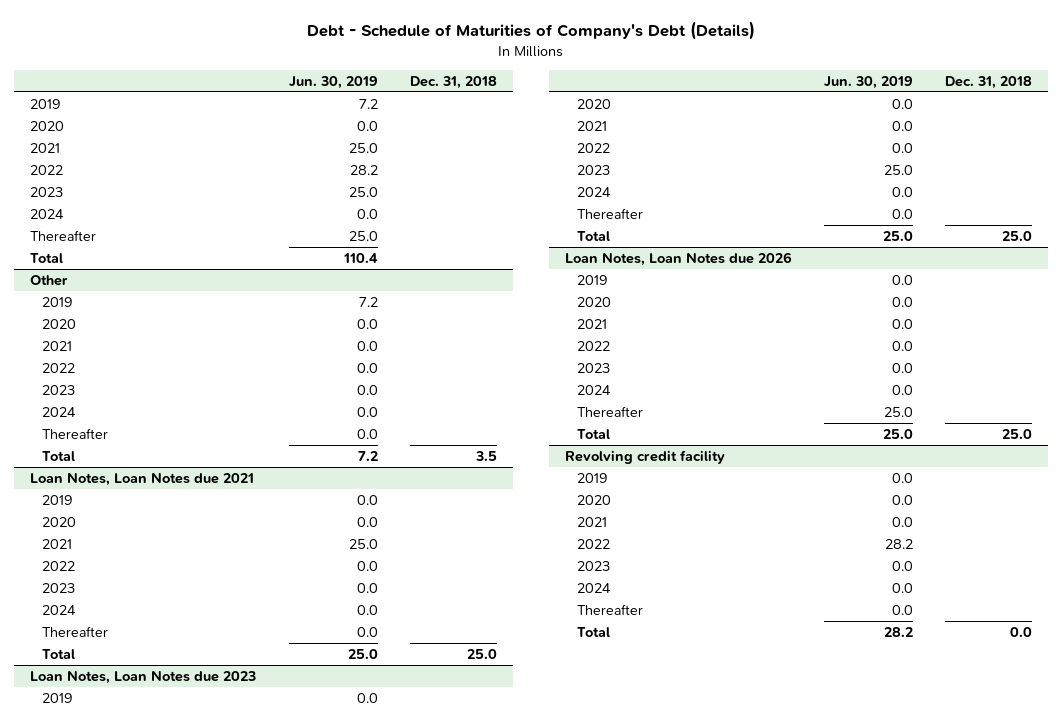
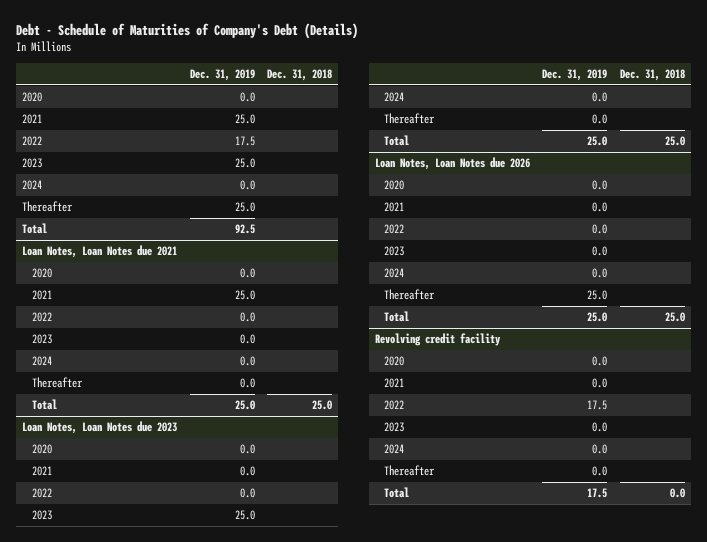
[288,75,378,89] Jun. 30, 2019 -> none
none -> [189,69,255,82] Dec. 31, 2019
[29,98,61,109] 2019 -> none
[29,274,68,286] Other -> none
[42,296,74,307] 2019 -> none
[42,318,77,329] 2020 -> none
[42,340,73,351] 2021 -> none
[42,362,76,373] 2022 -> none
[42,384,76,395] 2023 -> none
[42,406,77,417] 2024 -> none
[42,427,109,439] Thereafter -> none
[42,450,76,461] Total -> none
[42,494,74,505] 2019 -> none
[42,692,74,703] 2019 -> none
[576,274,608,285] 2019 -> none
[576,472,608,483] 2019 -> none

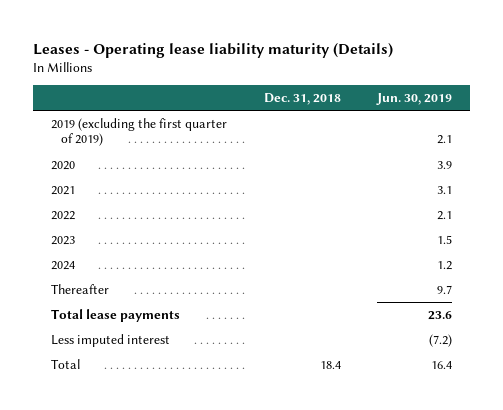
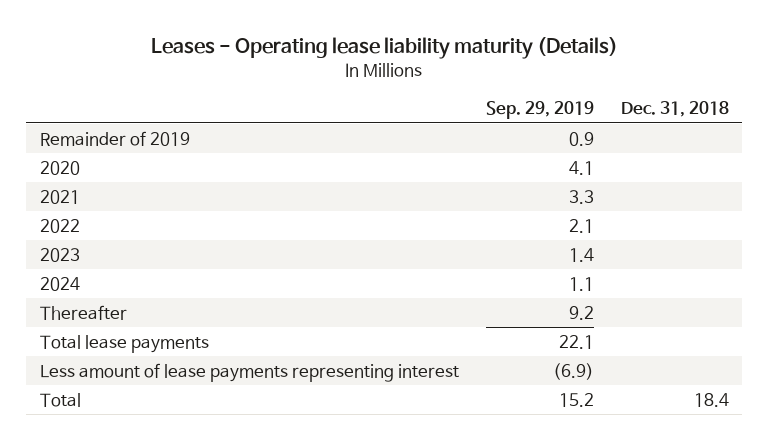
[375,93,452,106] Jun. 30, 2019 -> none
none -> [485,101,594,120] Sep. 29, 2019
[51,117,228,147] 2019 (excluding the first quarter of 2019) -> [39,130,190,146] Remainder of 2019
[51,333,171,347] Less imputed interest -> [39,362,459,382] Less amount of lease payments representing interest

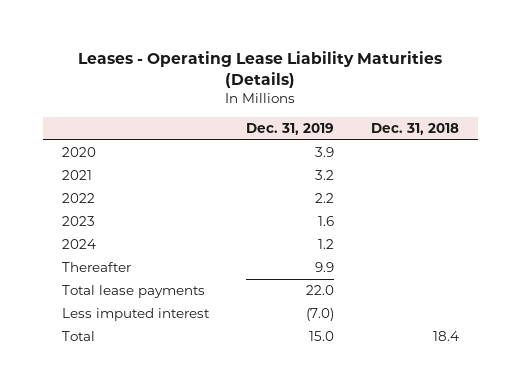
[151,37,619,60] Leases - Operating lease liability maturity (Details) -> [78,51,443,89] Leases - Operating Lease Liability Maturities (Details)
[485,101,594,120] Sep. 29, 2019 -> none
none -> [245,122,334,135] Dec. 31, 2019
[39,130,190,146] Remainder of 2019 -> none
[39,362,459,382] Less amount of lease payments representing interest -> [61,308,210,322] Less imputed interest

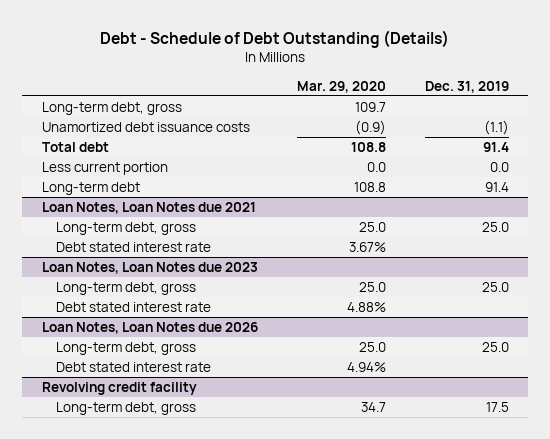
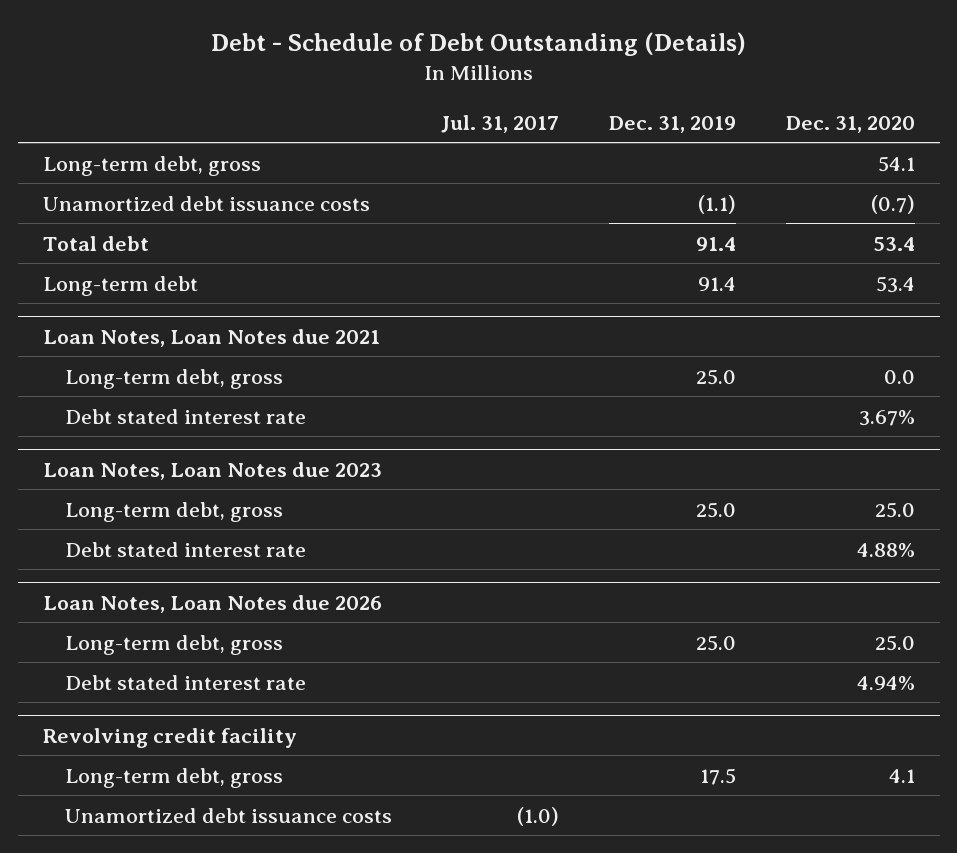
[296,80,386,93] Mar. 29, 2020 -> none
none -> [441,114,560,133] Jul. 31, 2017
none -> [785,115,915,133] Dec. 31, 2020
[41,162,168,176] Less current portion -> none
none -> [64,807,392,823] Unamortized debt issuance costs

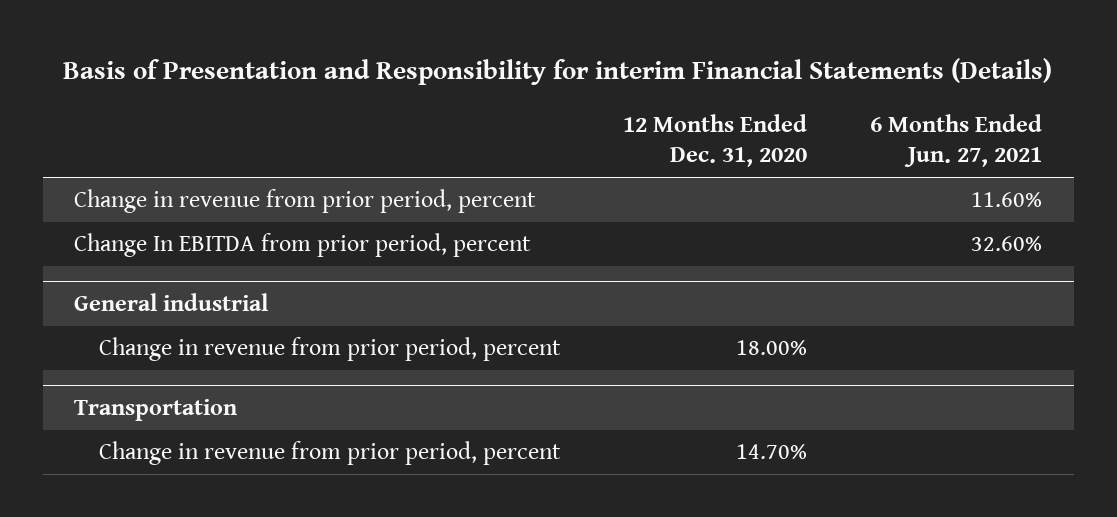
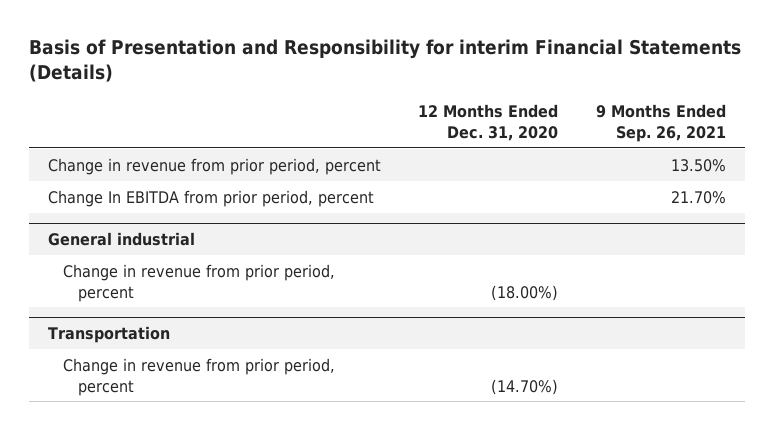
[870,113,1043,168] 6 Months Ended Jun. 27, 2021 -> none
none -> [596,104,727,142] 9 Months Ended Sep. 26, 2021
[736,340,808,356] 18.00% -> [491,284,559,301] (18.00%)
[736,444,808,460] 14.70% -> [491,378,559,395] (14.70%)

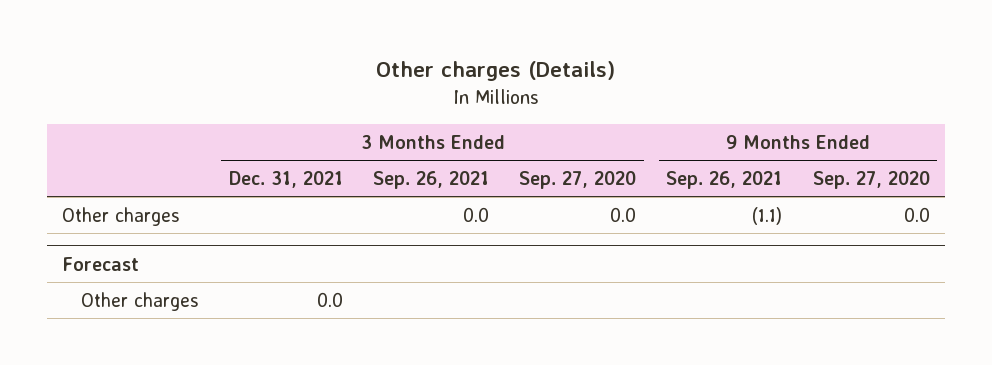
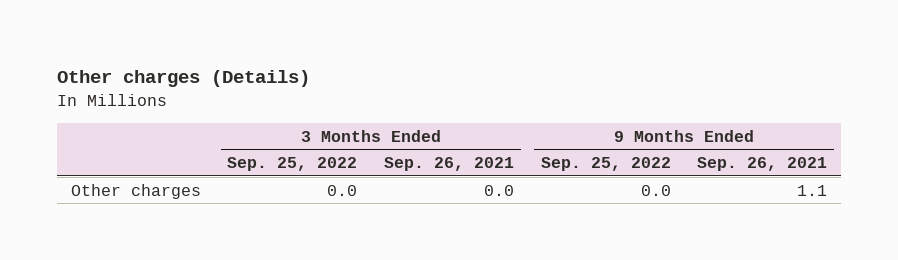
[228,170,343,188] Dec. 31, 2021 -> none
[519,170,637,189] Sep. 27, 2020 -> none
[812,170,930,189] Sep. 27, 2020 -> none
none -> [227,156,358,171] Sep. 25, 2022
none -> [540,156,671,171] Sep. 25, 2022
[61,256,139,271] Forecast -> none
[80,291,199,311] Other charges -> none
[752,206,783,225] (1.1) -> [797,184,828,196] 1.1

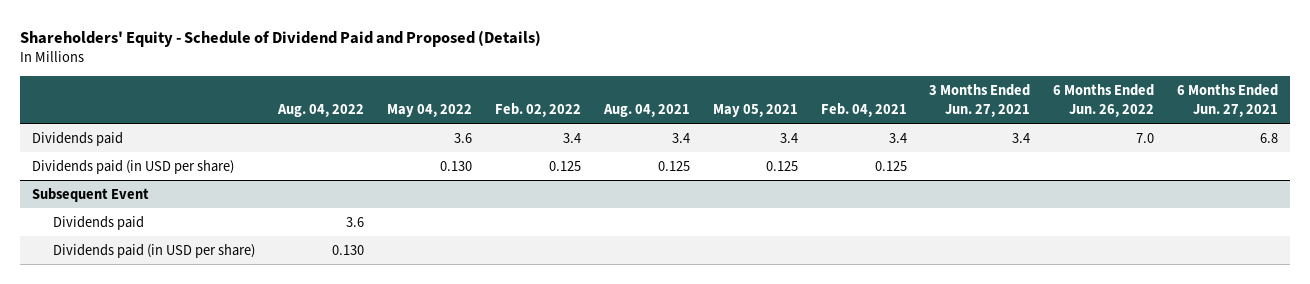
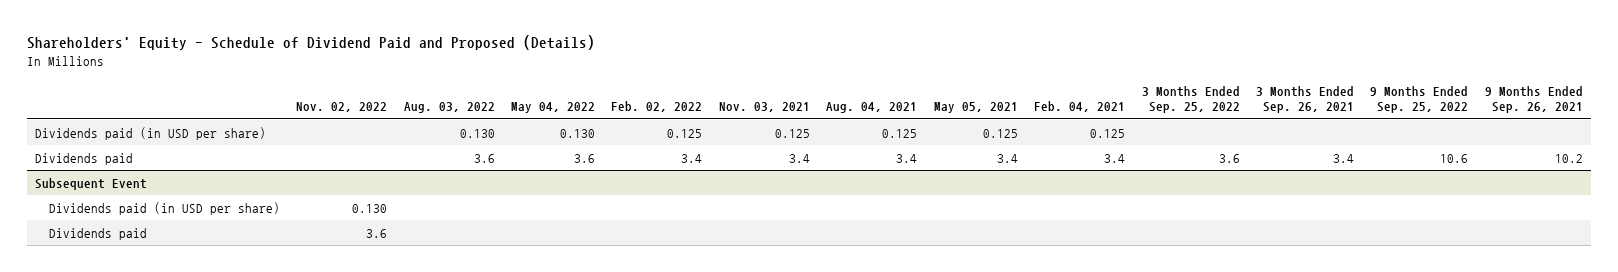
[277,103,365,117] Aug. 04, 2022 -> none
[929,84,1031,117] 3 Months Ended Jun. 27, 2021 -> none
[1053,84,1155,117] 6 Months Ended Jun. 26, 2022 -> none
[1177,84,1279,117] 6 Months Ended Jun. 27, 2021 -> none
none -> [296,102,388,113] Nov. 02, 2022
none -> [403,102,495,114] Aug. 03, 2022
none -> [718,102,810,113] Nov. 03, 2021
none -> [1141,86,1240,114] 3 Months Ended Sep. 25, 2022
none -> [1255,86,1354,114] 3 Months Ended Sep. 26, 2021
none -> [1370,86,1469,114] 9 Months Ended Sep. 25, 2022
none -> [1484,86,1583,114] 9 Months Ended Sep. 26, 2021
[31,131,123,146] Dividends paid -> [35,152,134,165] Dividends paid
[53,215,145,230] Dividends paid -> [48,227,147,240] Dividends paid

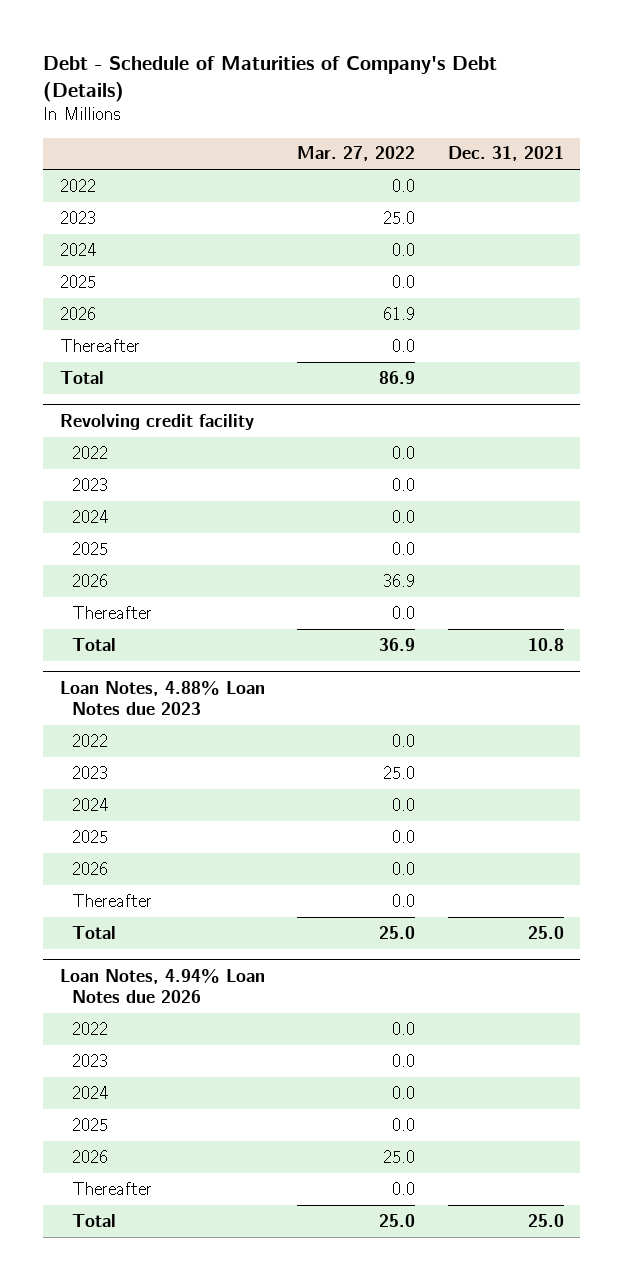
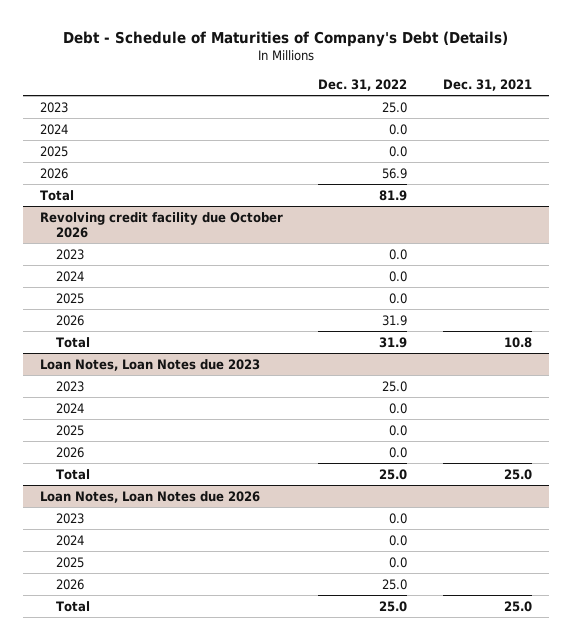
[297,146,416,162] Mar. 27, 2022 -> none
none -> [318,78,408,91] Dec. 31, 2022
[59,178,96,192] 2022 -> none
[59,338,140,352] Thereafter -> none
[72,445,109,459] 2022 -> none
[59,413,254,430] Revolving credit facility -> [40,211,284,239] Revolving credit facility due October 2026
[72,605,153,619] Thereafter -> none
[72,733,109,747] 2022 -> none
[59,679,265,716] Loan Notes, 4.88% Loan Notes due 2023 -> [40,358,261,371] Loan Notes, Loan Notes due 2023
[72,893,153,907] Thereafter -> none
[72,1021,109,1035] 2022 -> none
[59,967,265,1004] Loan Notes, 4.94% Loan Notes due 2026 -> [40,490,261,503] Loan Notes, Loan Notes due 2026
[72,1181,153,1195] Thereafter -> none

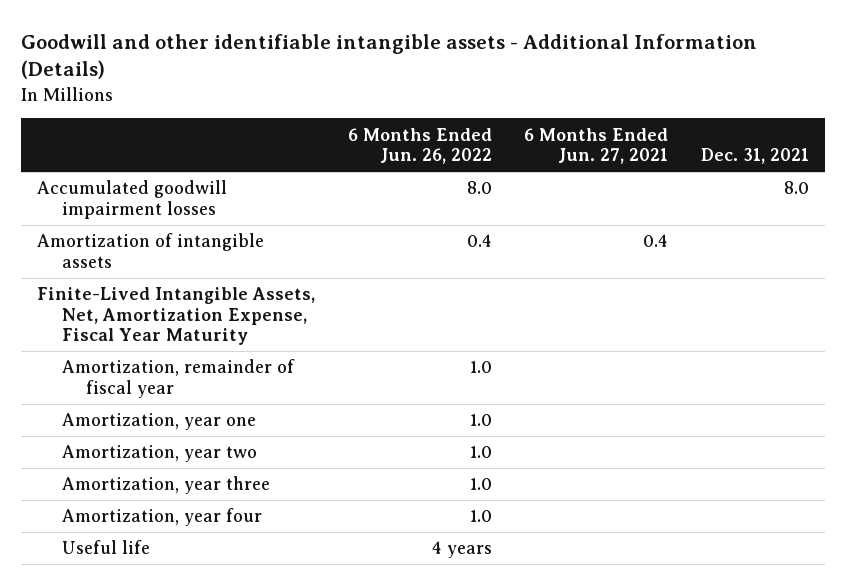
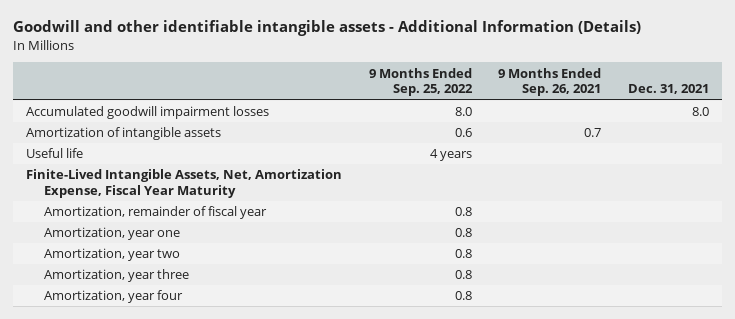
[347,127,492,165] 6 Months Ended Jun. 26, 2022 -> none
[524,127,669,165] 6 Months Ended Jun. 27, 2021 -> none
none -> [368,67,473,97] 9 Months Ended Sep. 25, 2022
none -> [498,67,602,97] 9 Months Ended Sep. 26, 2021
[61,540,150,555] Useful life -> [25,148,83,159] Useful life

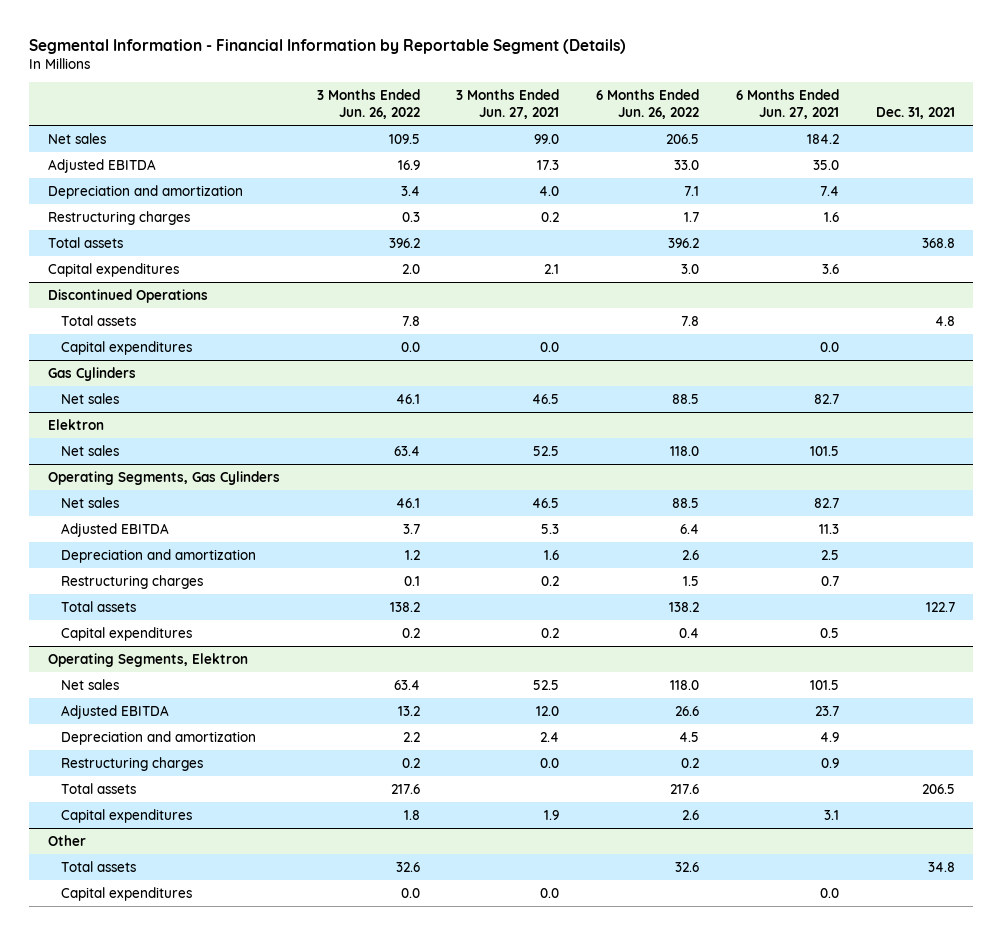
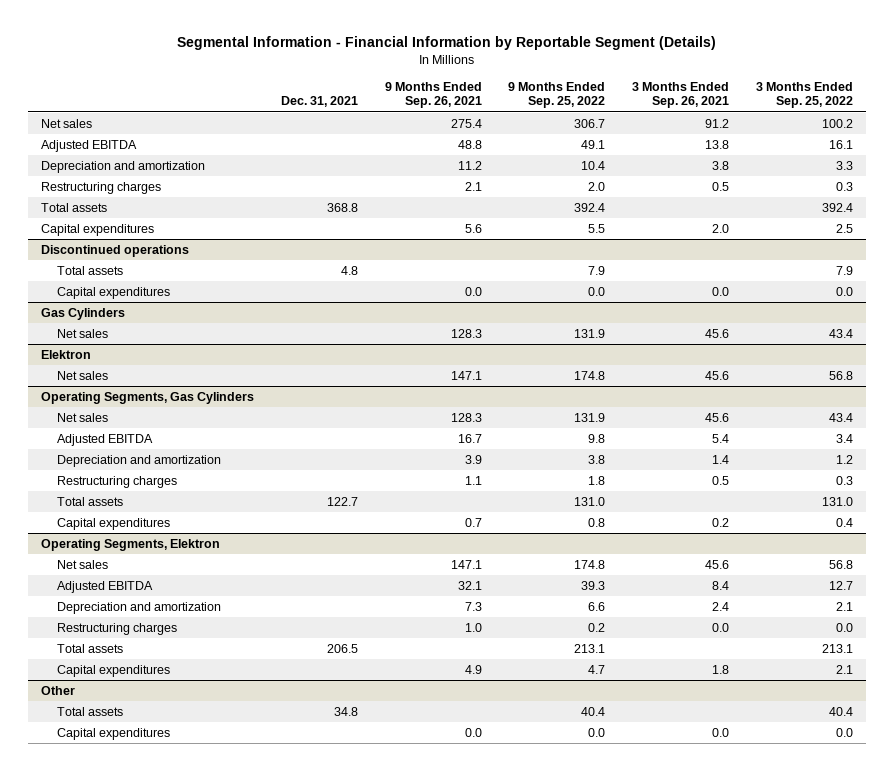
[316,89,420,119] 3 Months Ended Jun. 26, 2022 -> none
[456,89,560,119] 3 Months Ended Jun. 27, 2021 -> none
[596,89,700,119] 6 Months Ended Jun. 26, 2022 -> none
[735,89,839,119] 6 Months Ended Jun. 27, 2021 -> none
none -> [384,81,482,109] 9 Months Ended Sep. 26, 2021
none -> [508,81,606,109] 9 Months Ended Sep. 25, 2022
none -> [631,81,729,109] 3 Months Ended Sep. 26, 2021
none -> [755,81,853,109] 3 Months Ended Sep. 25, 2022
[47,288,208,303] Discontinued Operations -> [41,244,190,257] Discontinued operations

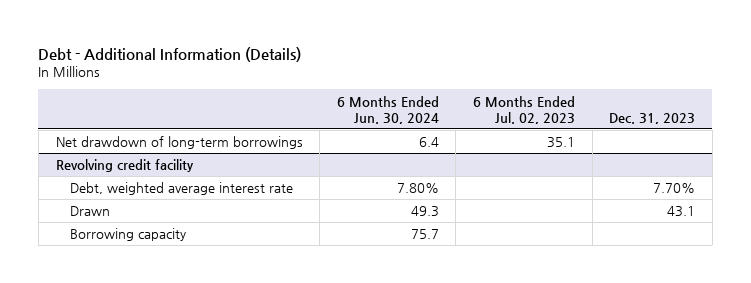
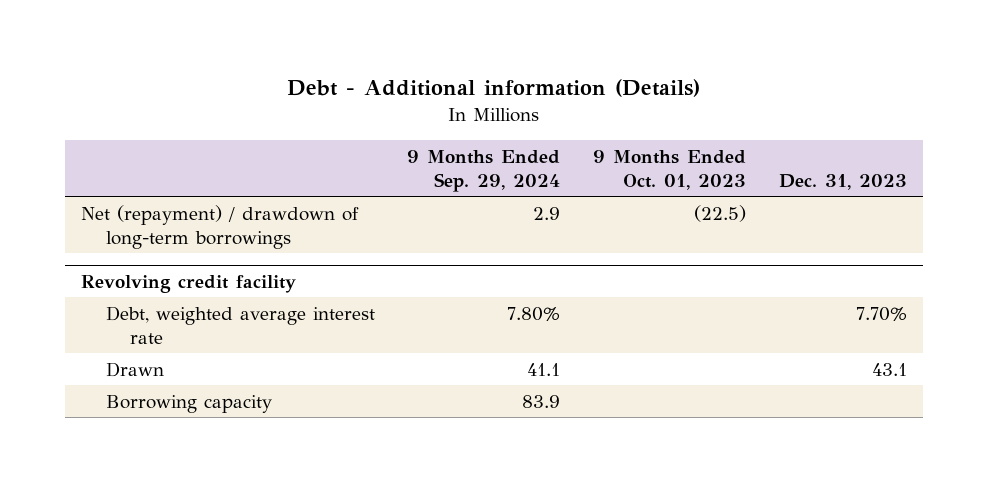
[38,46,302,62] Debt - Additional Information (Details) -> [287,79,701,98] Debt - Additional information (Details)
[336,95,439,124] 6 Months Ended Jun. 30, 2024 -> none
[473,95,576,124] 6 Months Ended Jul. 02, 2023 -> none
none -> [407,149,561,192] 9 Months Ended Sep. 29, 2024
none -> [592,149,746,190] 9 Months Ended Oct. 01, 2023
[55,136,303,150] Net drawdown of long-term borrowings -> [81,204,360,249] Net (repayment) / drawdown of long-term borrowings

